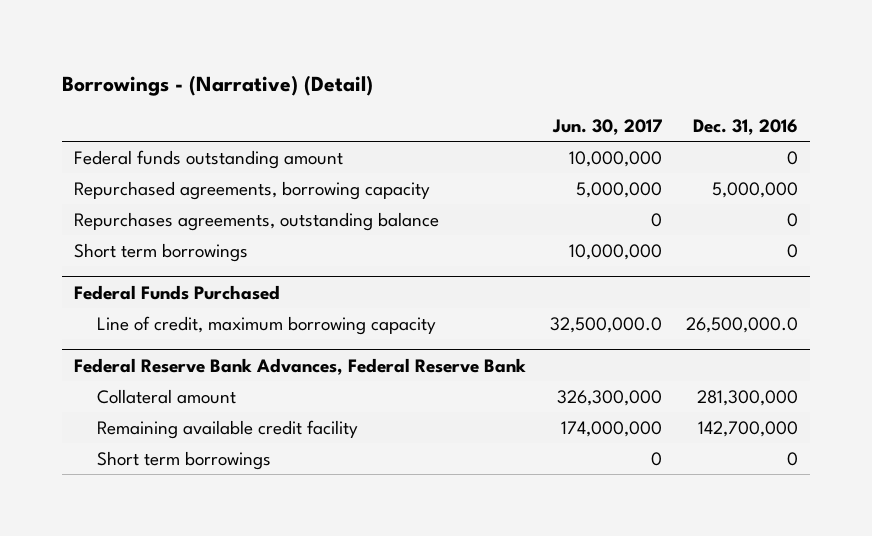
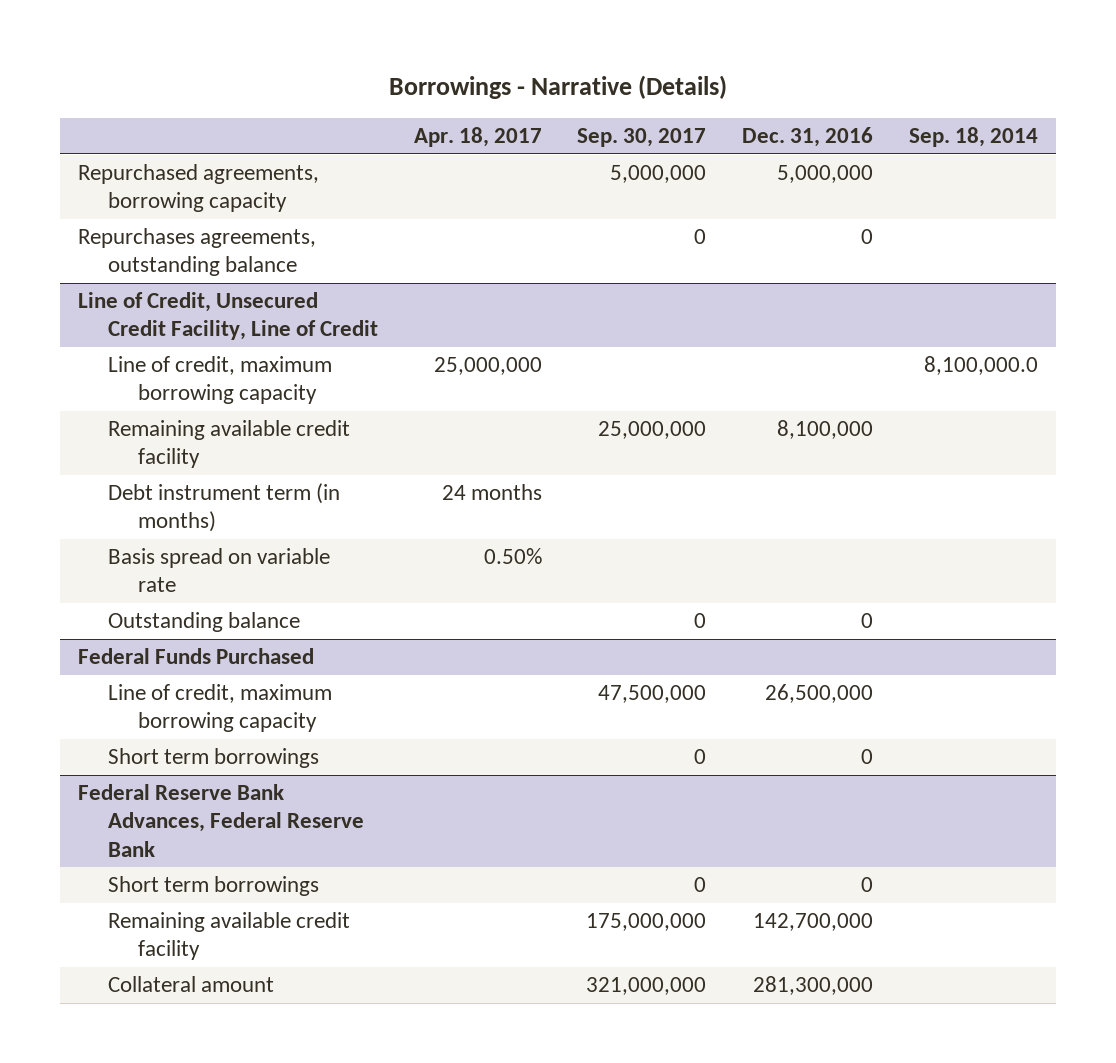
[61,75,373,97] Borrowings - (Narrative) (Detail) -> [388,74,727,99] Borrowings - Narrative (Details)
[551,118,662,135] Jun. 30, 2017 -> none
none -> [413,126,542,147] Apr. 18, 2017
none -> [577,127,707,147] Sep. 30, 2017
none -> [909,126,1039,147] Sep. 18, 2014
[73,149,343,169] Federal funds outstanding amount -> none
[73,242,248,262] Short term borrowings -> none
none -> [77,292,378,341] Line of Credit, Unsecured Credit Facility, Line of Credit
none -> [107,356,332,405] Line of credit, maximum borrowing capacity
none -> [107,420,350,469] Remaining available credit facility
none -> [107,483,340,533] Debt instrument term (in months)
none -> [107,548,330,593] Basis spread on variable rate
none -> [107,612,300,633] Outstanding balance
[686,316,799,333] 26,500,000.0 -> [765,684,874,704] 26,500,000
none -> [107,748,319,769] Short term borrowings
[96,419,358,439] Remaining available credit facility -> [107,912,350,961] Remaining available credit facility
[96,388,236,404] Collateral amount -> [107,976,274,993] Collateral amount

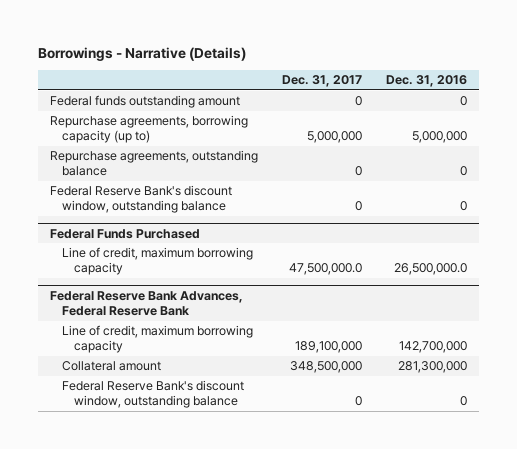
[413,126,542,147] Apr. 18, 2017 -> none
[577,127,707,147] Sep. 30, 2017 -> none
[909,126,1039,147] Sep. 18, 2014 -> none
none -> [282,75,363,88] Dec. 31, 2017
[77,292,378,341] Line of Credit, Unsecured Credit Facility, Line of Credit -> none
[107,356,332,405] Line of credit, maximum borrowing capacity -> none
[107,420,350,469] Remaining available credit facility -> none
[107,483,340,533] Debt instrument term (in months) -> none
[107,548,330,593] Basis spread on variable rate -> none
[107,612,300,633] Outstanding balance -> none
none -> [50,95,241,109] Federal funds outstanding amount
[77,164,319,213] Repurchased agreements, borrowing capacity -> [50,115,249,144] Repurchase agreements, borrowing capacity (up to)
[77,228,316,277] Repurchases agreements, outstanding balance -> [50,150,259,177] Repurchase agreements, outstanding balance
none -> [50,185,233,214] Federal Reserve Bank's discount window, outstanding balance
[107,748,319,769] Short term borrowings -> none
[765,684,874,704] 26,500,000 -> [393,263,467,276] 26,500,000.0
[107,876,319,897] Short term borrowings -> none
[107,912,350,961] Remaining available credit facility -> [61,325,253,354] Line of credit, maximum borrowing capacity
none -> [61,380,244,409] Federal Reserve Bank's discount window, outstanding balance

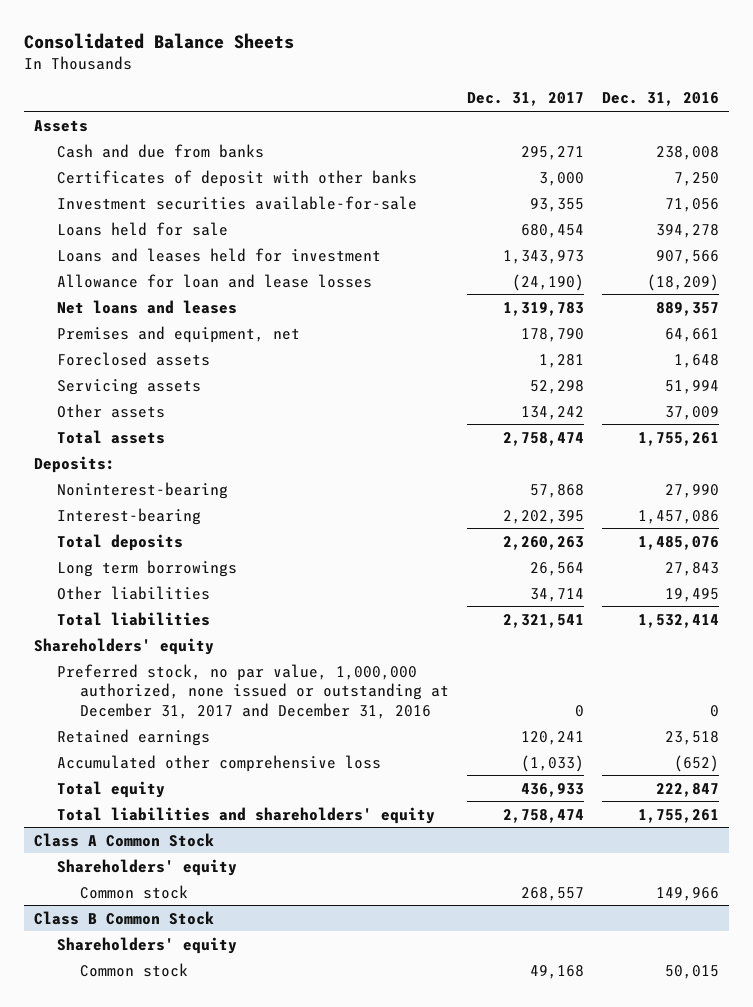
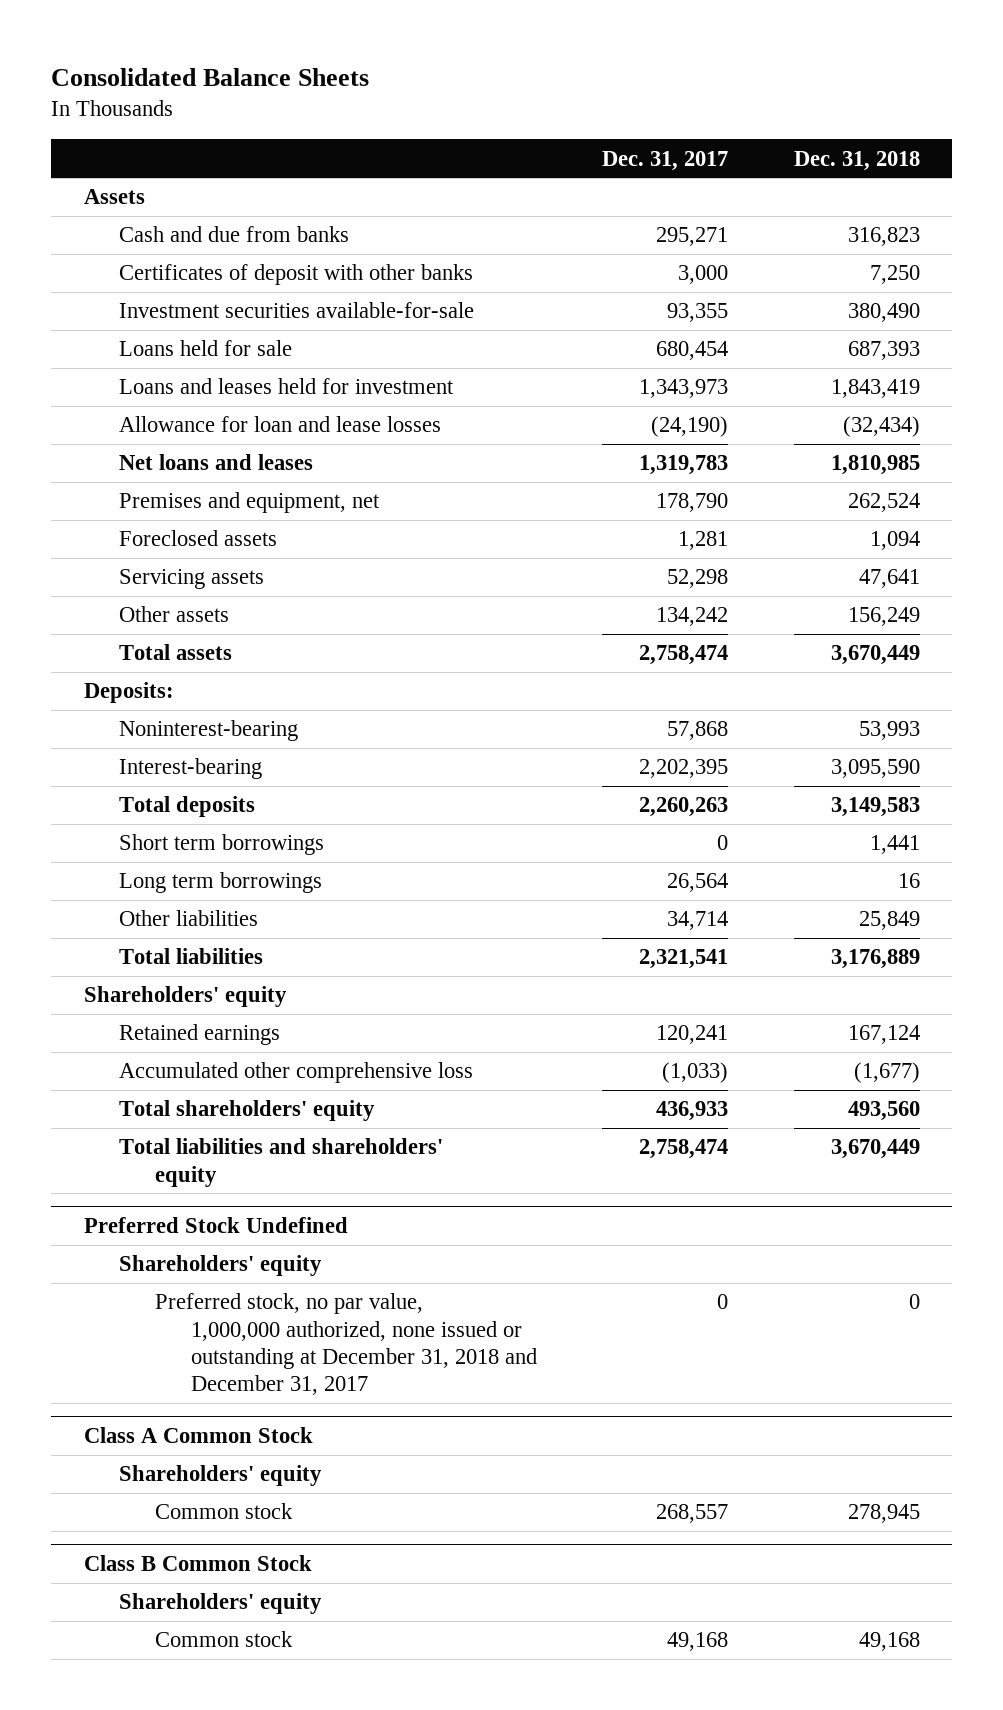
[602,92,720,107] Dec. 31, 2016 -> none
none -> [793,150,920,171] Dec. 31, 2018
none -> [119,834,325,856] Short term borrowings
[56,663,449,719] Preferred stock, no par value, 1,000,000 authorized, none issued or outstanding at December 31, 2017 and December 31, 2016 -> none
[56,780,165,798] Total equity -> [119,1100,376,1122] Total shareholders' equity
none -> [83,1217,348,1234] Preferred Stock Undefined
none -> [119,1255,323,1277] Shareholders' equity
none -> [155,1293,537,1396] Preferred stock, no par value, 1,000,000 authorized, none issued or outstanding at December 31, 2018 and December 31, 2017

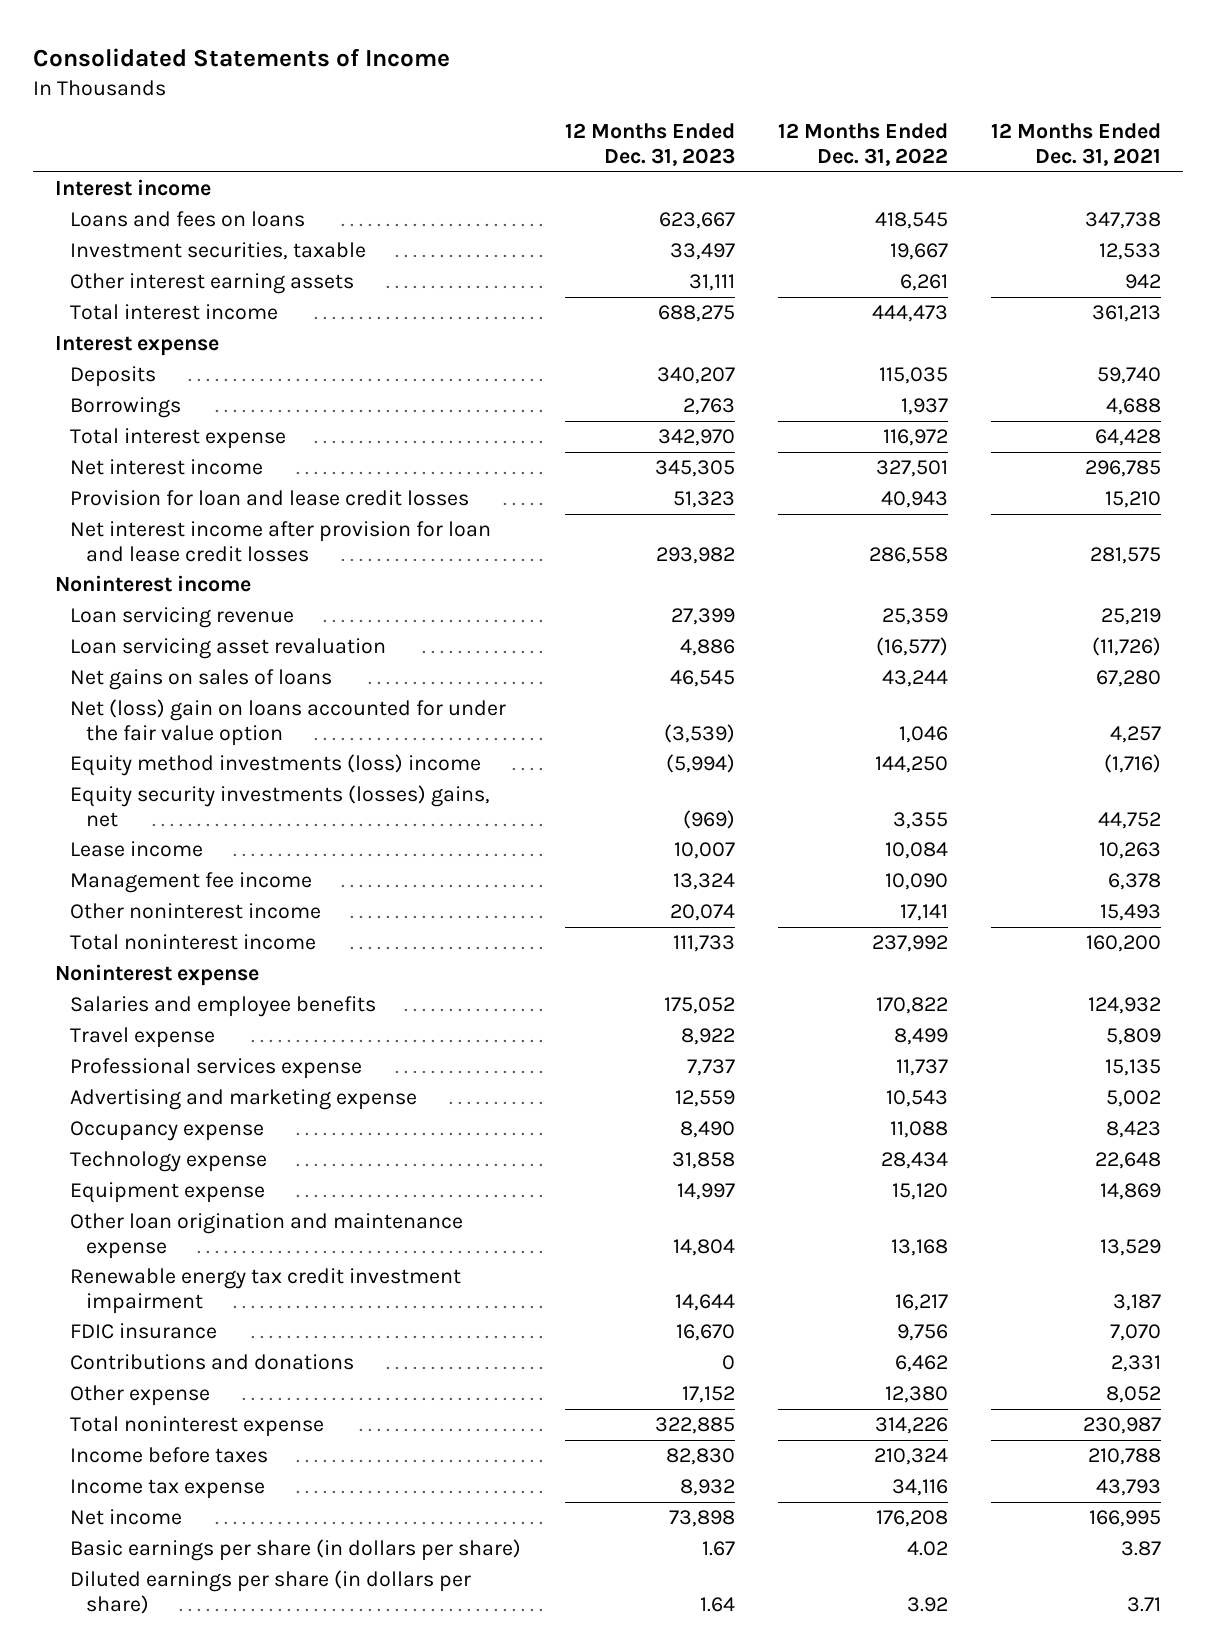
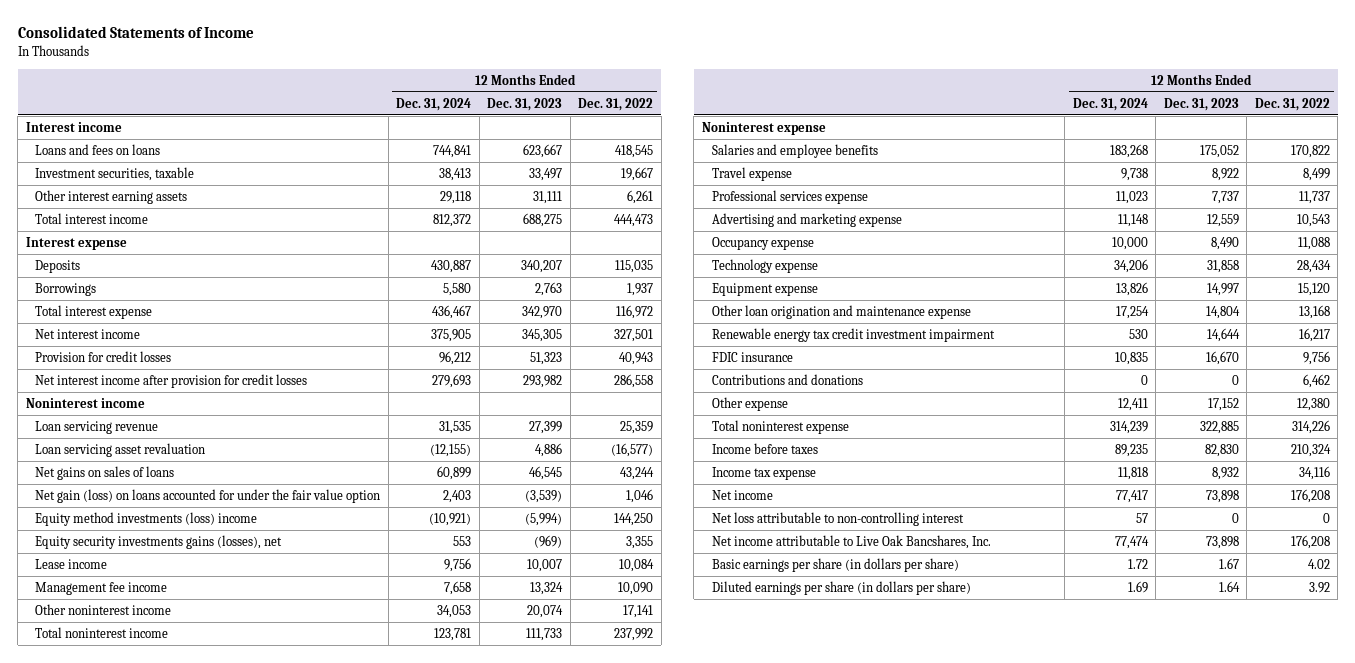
[991,123,1162,166] 12 Months Ended Dec. 31, 2021 -> none
none -> [396,97,472,111] Dec. 31, 2024
[70,490,470,507] Provision for loan and lease credit losses -> [35,350,172,362] Provision for credit losses
[70,521,492,562] Net interest income after provision for loan and lease credit losses -> [35,373,308,388] Net interest income after provision for credit losses
[70,699,507,746] Net (loss) gain on loans accounted for under the fair value option -> [35,488,381,503] Net gain (loss) on loans accounted for under the fair value option
[70,785,491,827] Equity security investments (losses) gains, net -> [35,534,283,549] Equity security investments gains (losses), net
none -> [711,511,964,526] Net loss attributable to non-controlling interest
none -> [711,534,991,549] Net income attributable to Live Oak Bancshares, Inc.

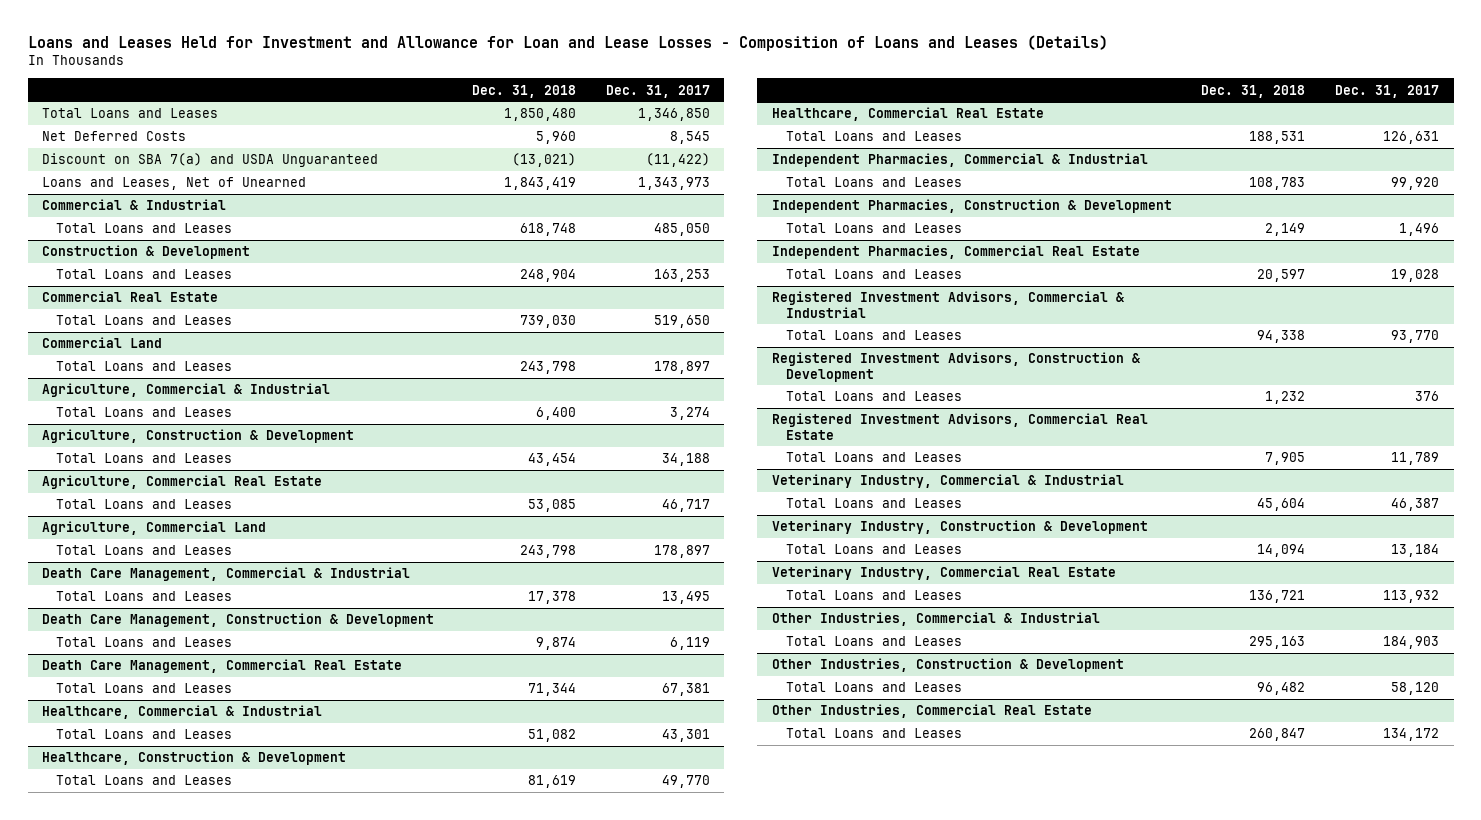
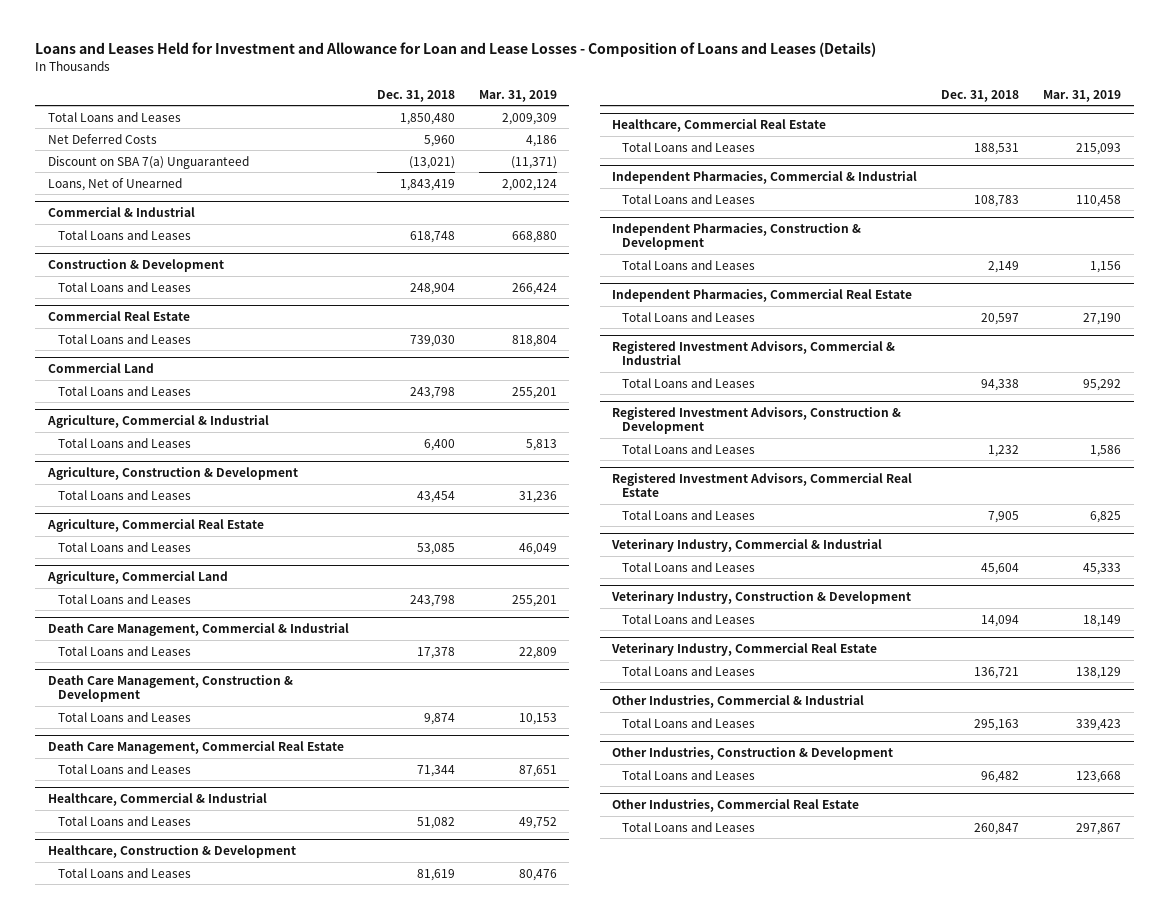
[605,84,710,98] Dec. 31, 2017 -> none
none -> [479,89,558,102] Mar. 31, 2019
[42,153,379,168] Discount on SBA 7(a) and USDA Unguaranteed -> [47,155,249,169] Discount on SBA 7(a) Unguaranteed
[42,177,307,191] Loans and Leases, Net of Unearned -> [47,177,182,191] Loans, Net of Unearned

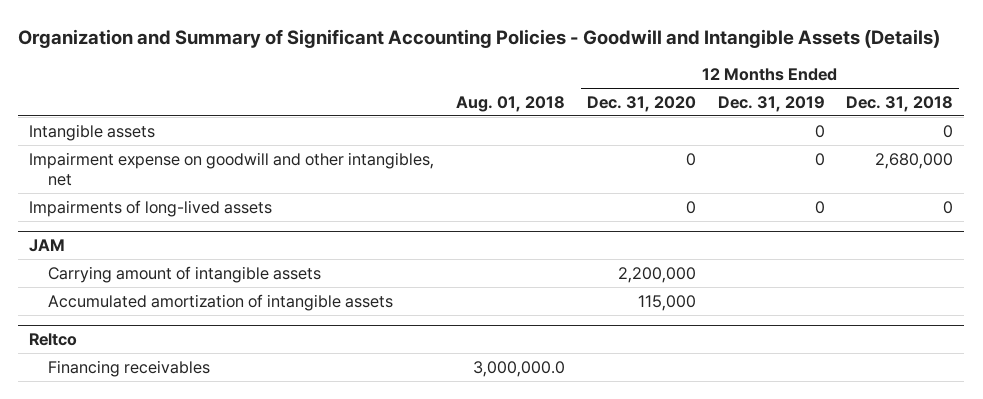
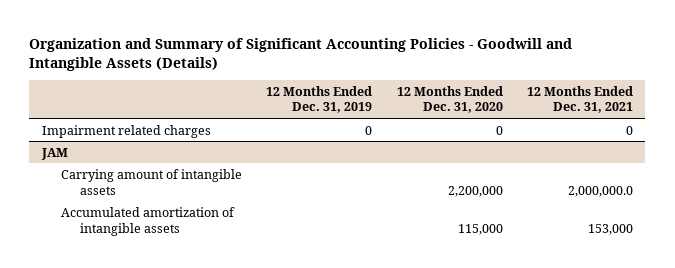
[456,95,566,112] Aug. 01, 2018 -> none
[846,95,954,112] Dec. 31, 2018 -> none
none -> [526,85,633,114] 12 Months Ended Dec. 31, 2021
[29,123,156,141] Intangible assets -> none
[29,199,273,217] Impairments of long-lived assets -> none
[29,151,435,186] Impairment expense on goodwill and other intangibles, net -> [41,124,211,138] Impairment related charges
[29,332,78,346] Reltco -> none
[47,359,210,377] Financing receivables -> none

